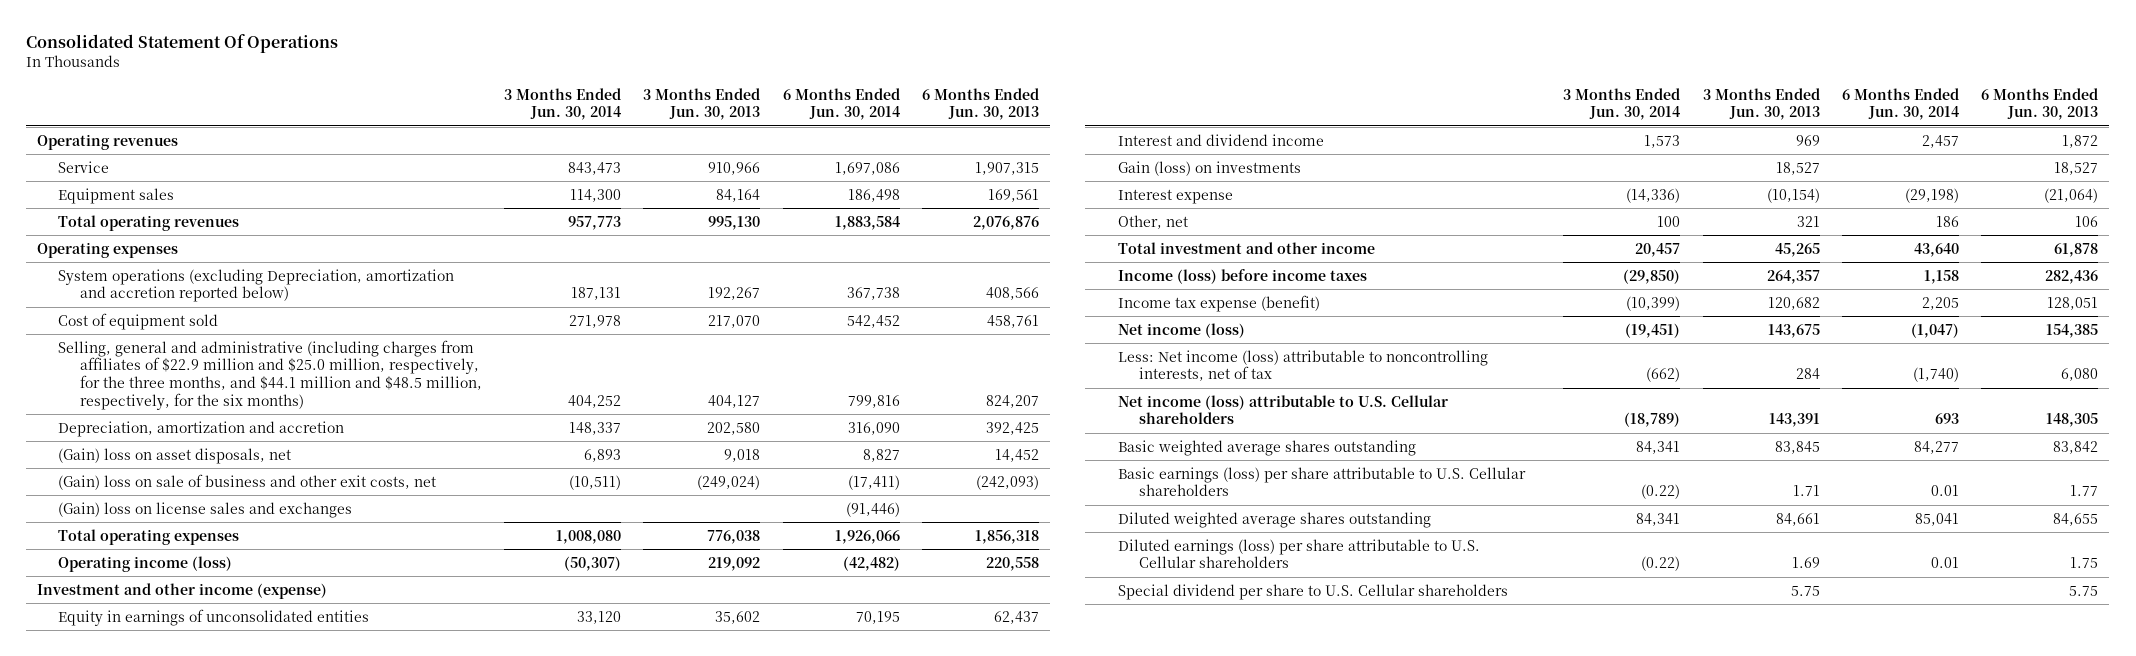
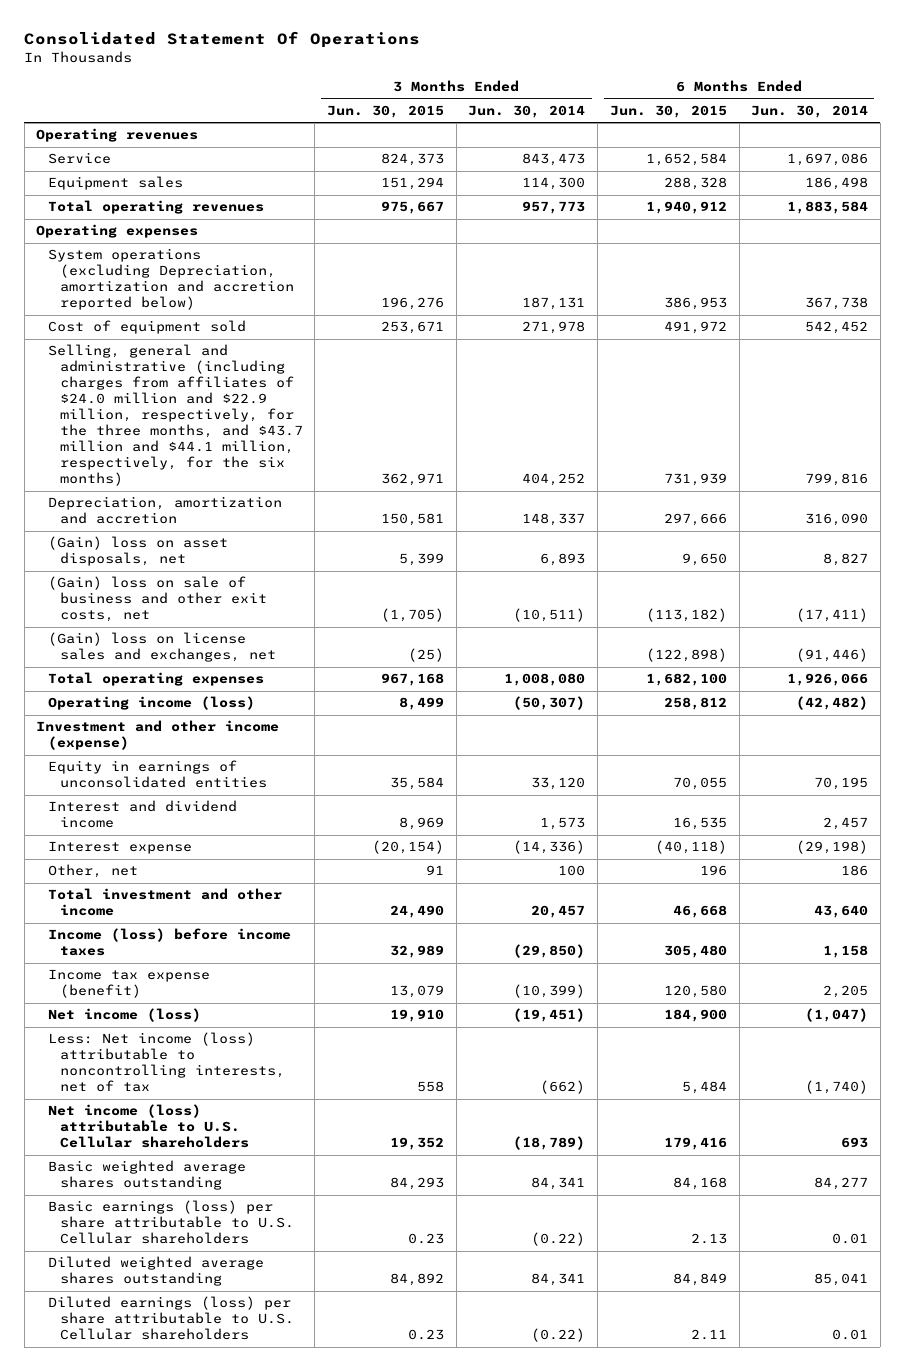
[643,87,761,121] 3 Months Ended Jun. 30, 2013 -> none
[921,87,1039,121] 6 Months Ended Jun. 30, 2013 -> none
none -> [327,104,445,118] Jun. 30, 2015
none -> [609,104,727,118] Jun. 30, 2015
[58,339,482,410] Selling, general and administrative (including charges from affiliates of $22.9 million and $25.0 million, respectively, for the three months, and $44.1 million and $48.5 million, respectively, for the six months) -> [48,344,303,487] Selling, general and administrative (including charges from affiliates of $24.0 million and $22.9 million, respectively, for the three months, and $43.7 million and $44.1 million, respectively, for the six months)
[58,501,353,518] (Gain) loss on license sales and exchanges -> [48,632,276,663] (Gain) loss on license sales and exchanges, net
[1117,160,1301,176] Gain (loss) on investments -> none
[1117,583,1508,600] Special dividend per share to U.S. Cellular shareholders -> none

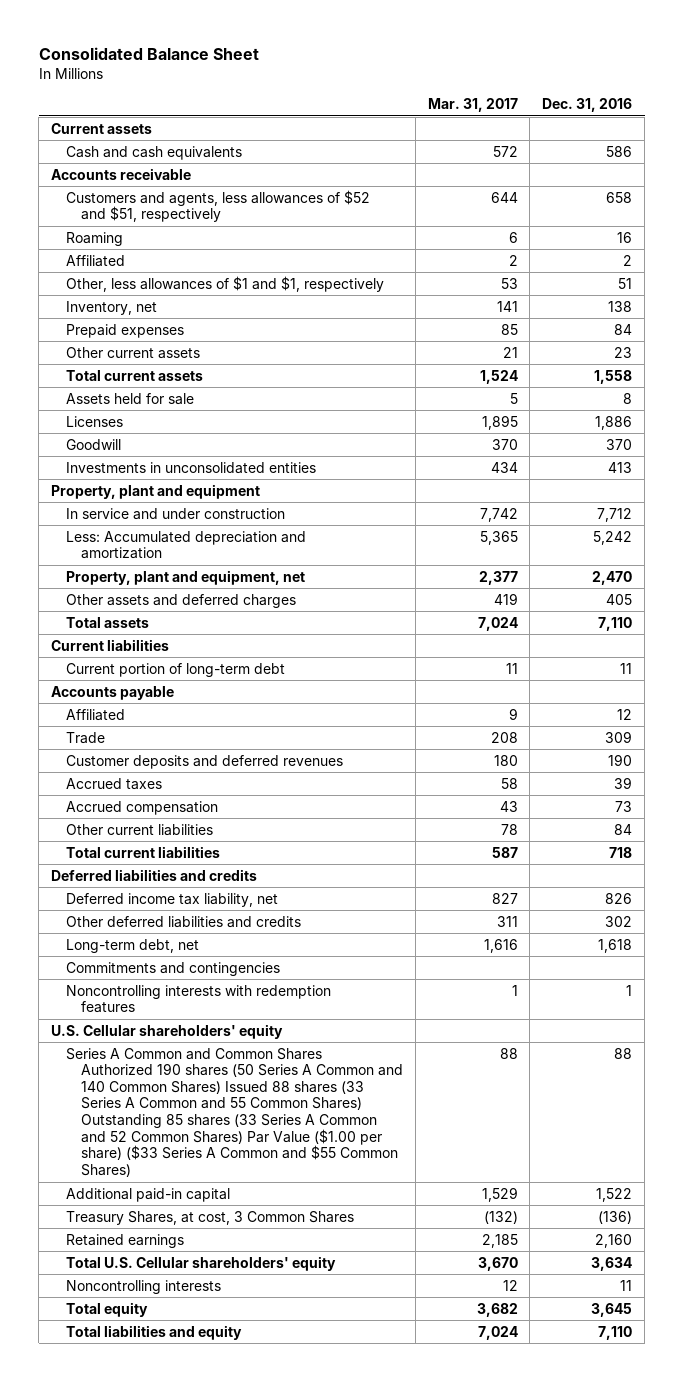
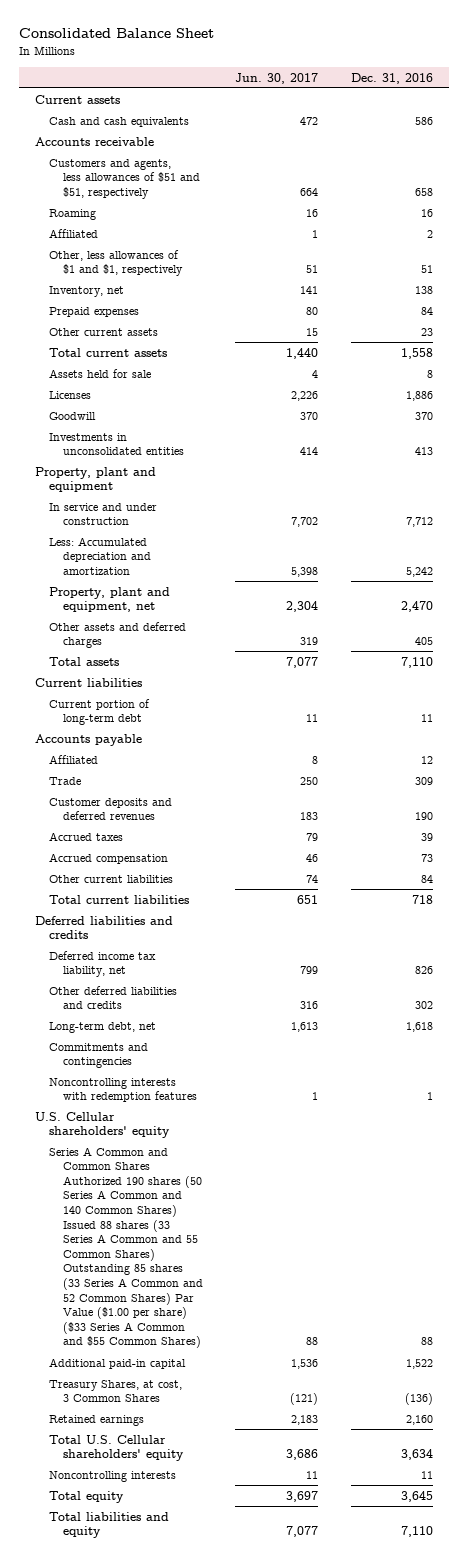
[427,98,518,113] Mar. 31, 2017 -> none
none -> [235,72,319,84] Jun. 30, 2017
[65,189,370,223] Customers and agents, less allowances of $52 and $51, respectively -> [49,158,201,199] Customers and agents, less allowances of $51 and $51, respectively

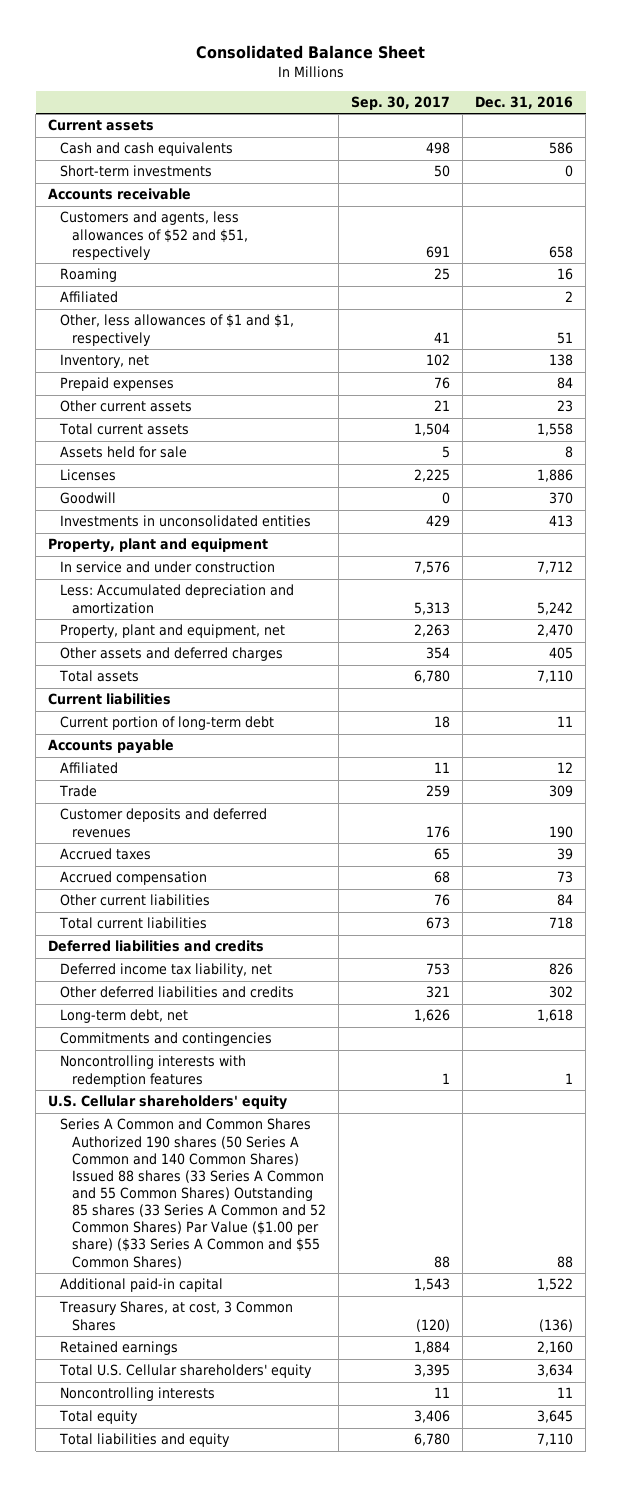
[235,72,319,84] Jun. 30, 2017 -> none
none -> [351,96,451,111] Sep. 30, 2017
none -> [60,165,213,178] Short-term investments
[49,158,201,199] Customers and agents, less allowances of $51 and $51, respectively -> [60,211,249,260] Customers and agents, less allowances of $52 and $51, respectively

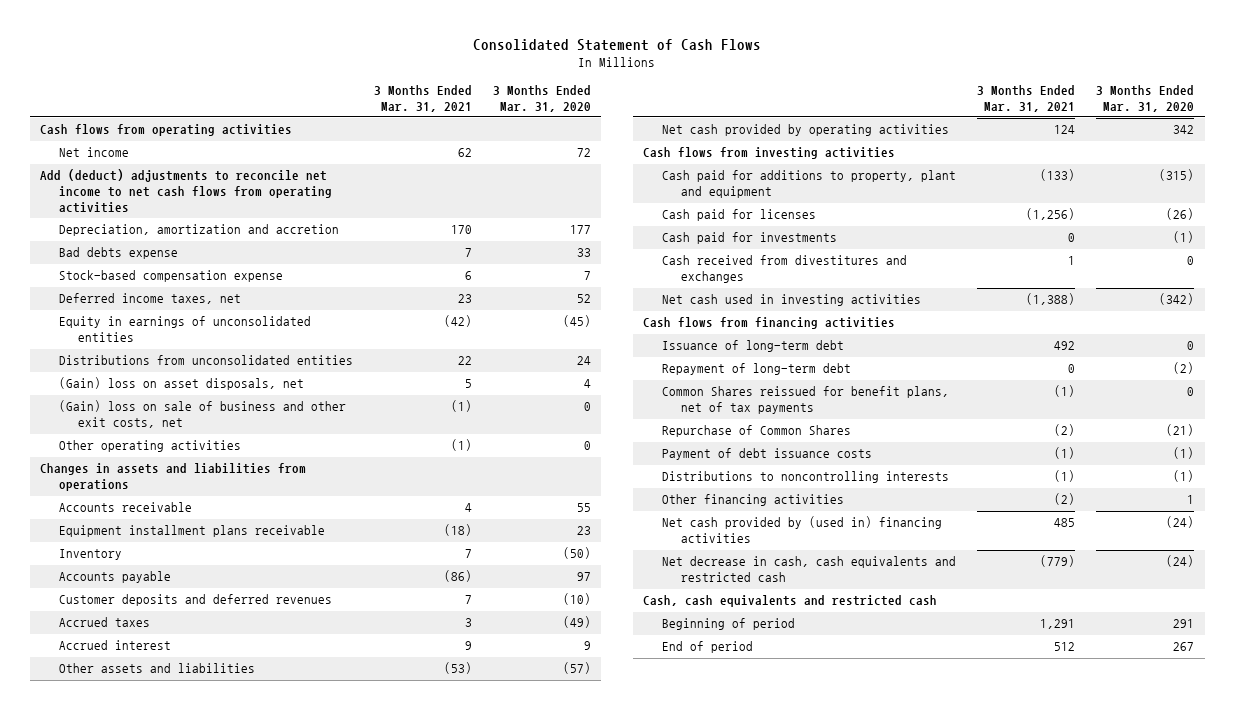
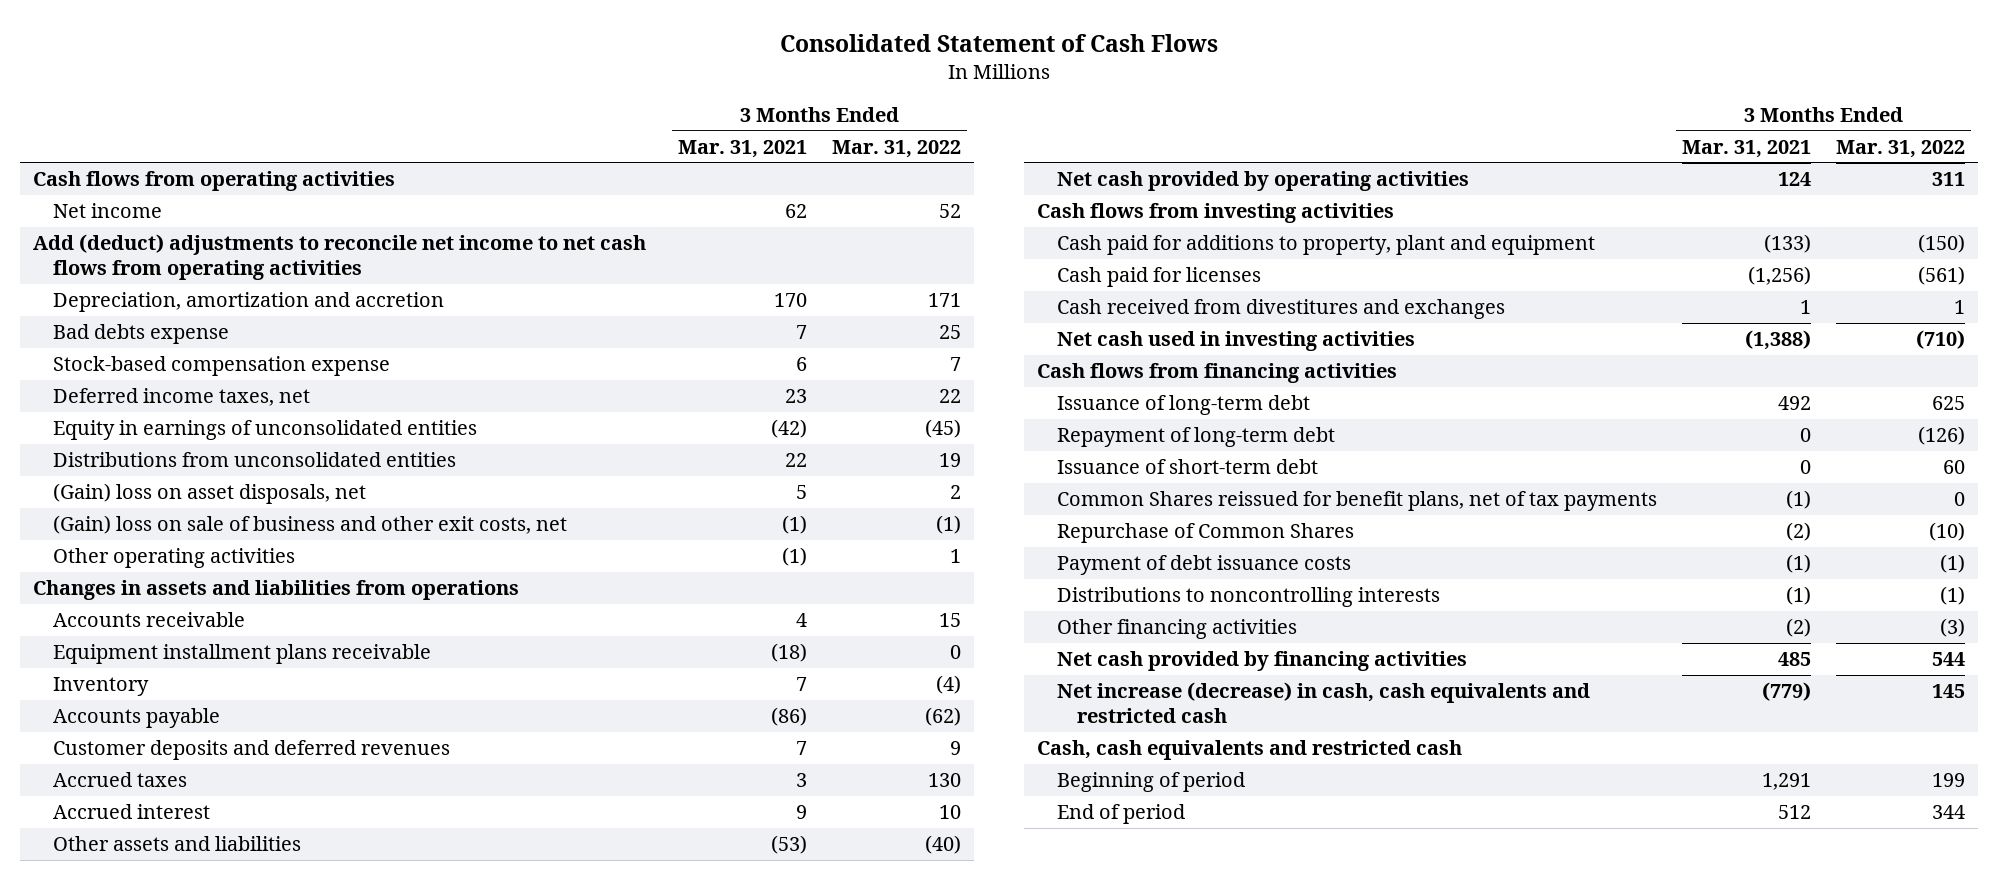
[492,84,591,112] 3 Months Ended Mar. 31, 2020 -> none
none -> [832,139,962,158] Mar. 31, 2022
[662,232,838,245] Cash paid for investments -> none
none -> [1057,459,1319,475] Issuance of short-term debt
[662,516,943,544] Net cash provided by (used in) financing activities -> [1057,651,1468,672] Net cash provided by financing activities
[662,556,957,583] Net decrease in cash, cash equivalents and restricted cash -> [1057,682,1591,724] Net increase (decrease) in cash, cash equivalents and restricted cash

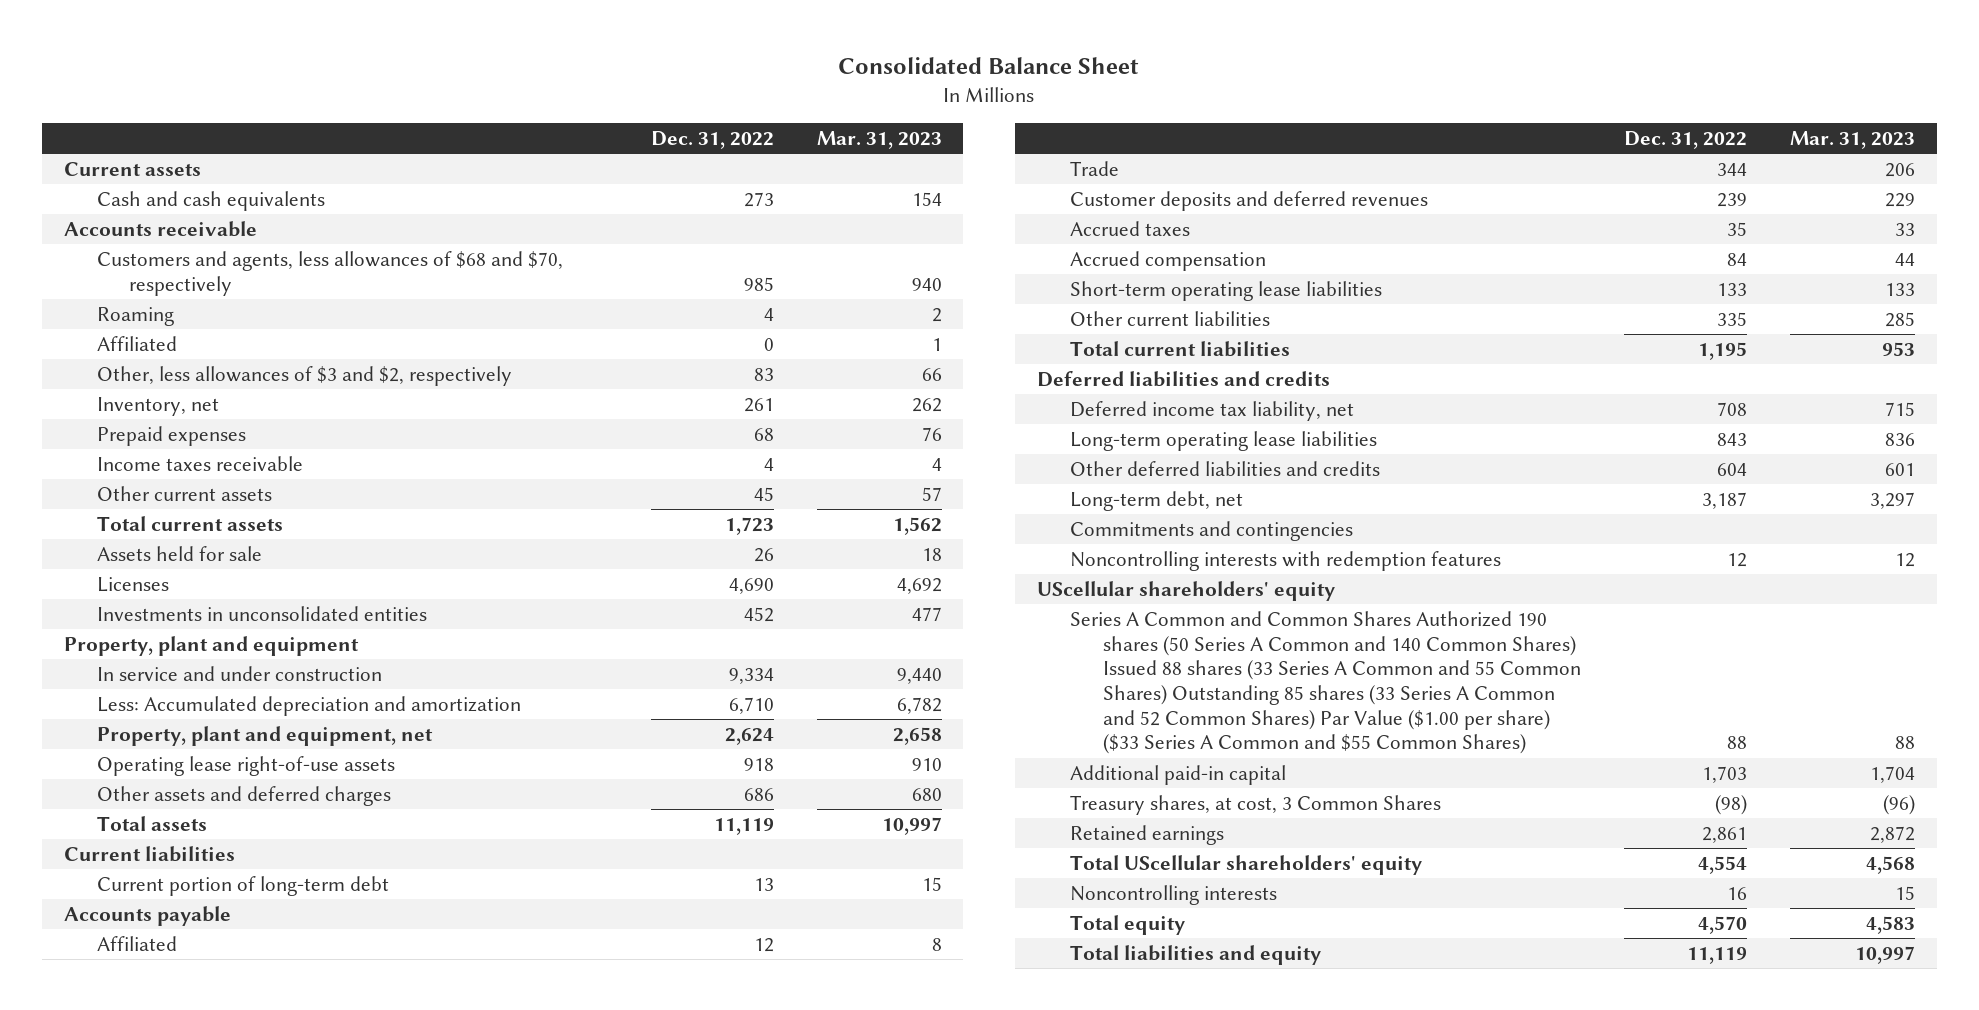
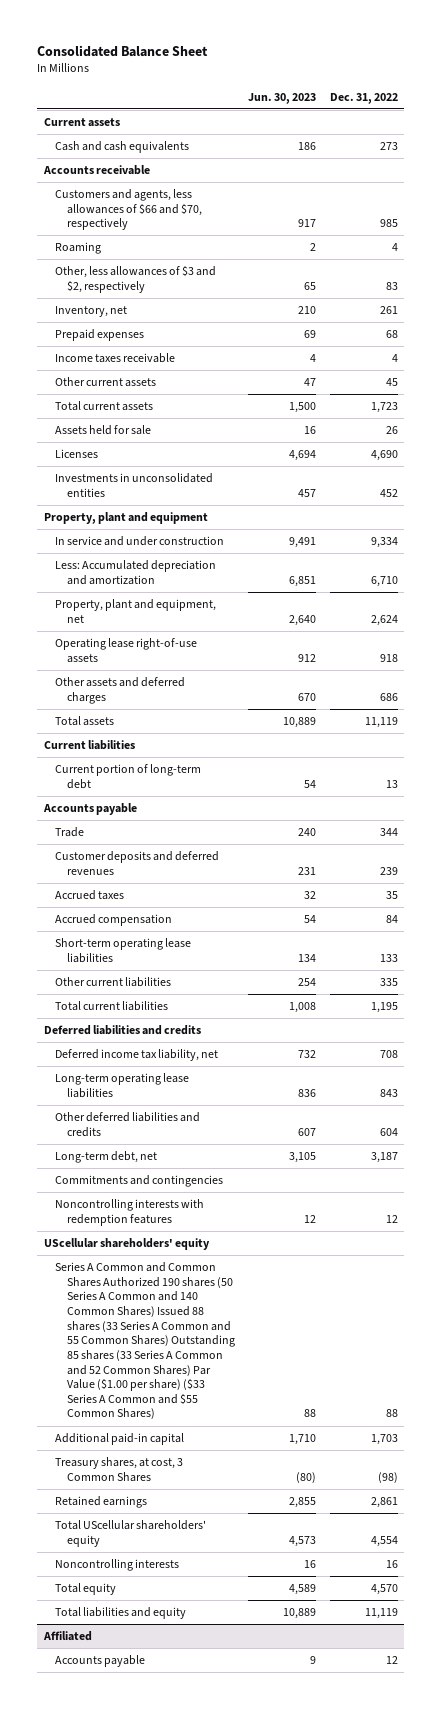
[816,130,942,149] Mar. 31, 2023 -> none
none -> [248,92,317,104] Jun. 30, 2023
[96,250,563,296] Customers and agents, less allowances of $68 and $70, respectively -> [55,189,202,231] Customers and agents, less allowances of $66 and $70, respectively
[96,335,177,351] Affiliated -> none
[96,935,177,951] Affiliated -> none
none -> [42,1631,92,1642] Affiliated
none -> [55,1655,146,1668] Accounts payable

